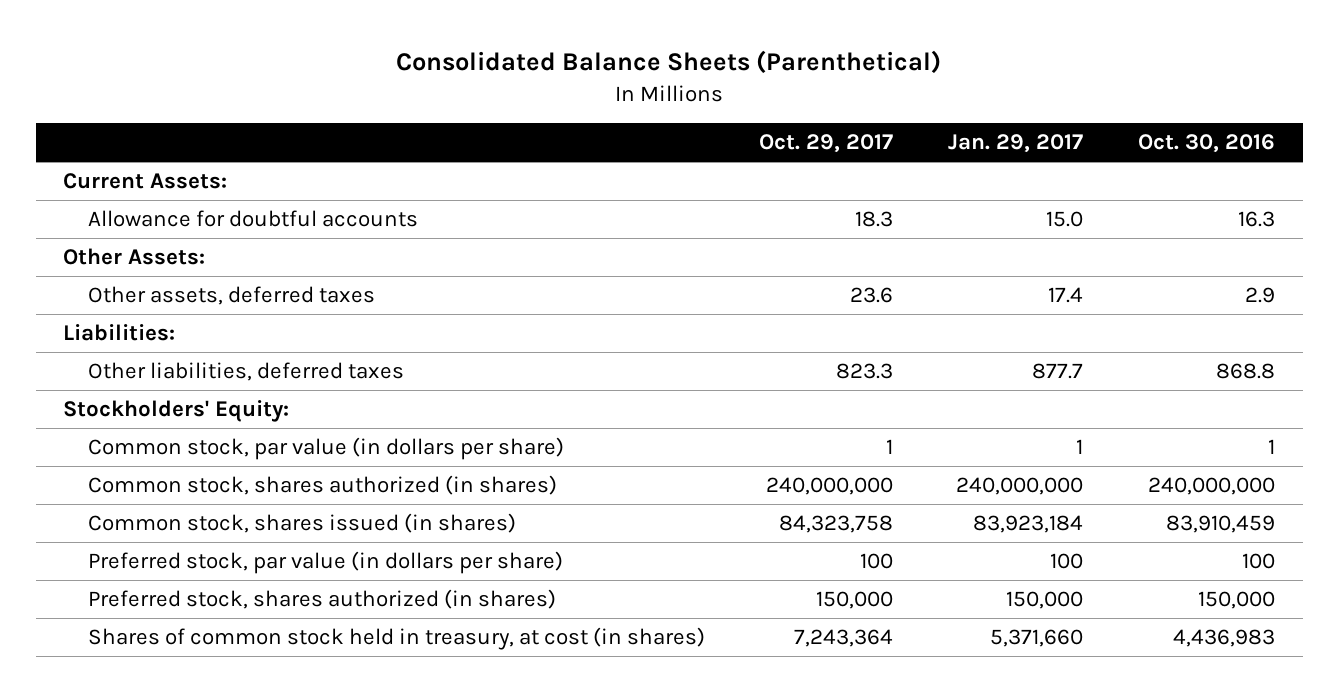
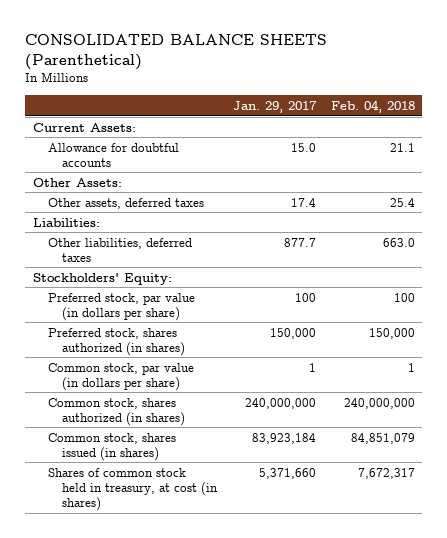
[396,50,942,75] Consolidated Balance Sheets (Parenthetical) -> [25,34,328,71] CONSOLIDATED BALANCE SHEETS (Parenthetical)
[759,134,894,154] Oct. 29, 2017 -> none
[1138,134,1276,154] Oct. 30, 2016 -> none
none -> [330,99,415,113] Feb. 04, 2018
[87,551,563,575] Preferred stock, par value (in dollars per share) -> [47,292,195,321] Preferred stock, par value (in dollars per share)
[87,589,556,610] Preferred stock, shares authorized (in shares) -> [47,327,186,356] Preferred stock, shares authorized (in shares)

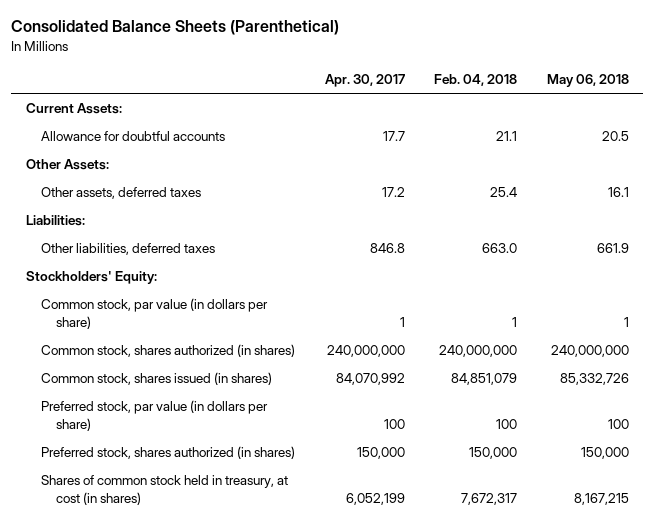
[25,34,328,71] CONSOLIDATED BALANCE SHEETS (Parenthetical) -> [11,20,340,36] Consolidated Balance Sheets (Parenthetical)
[232,100,317,113] Jan. 29, 2017 -> none
none -> [324,73,405,87] Apr. 30, 2017
none -> [546,73,629,87] May 06, 2018
[47,292,195,321] Preferred stock, par value (in dollars per share) -> [41,400,269,432] Preferred stock, par value (in dollars per share)
[47,327,186,356] Preferred stock, shares authorized (in shares) -> [41,446,296,460] Preferred stock, shares authorized (in shares)

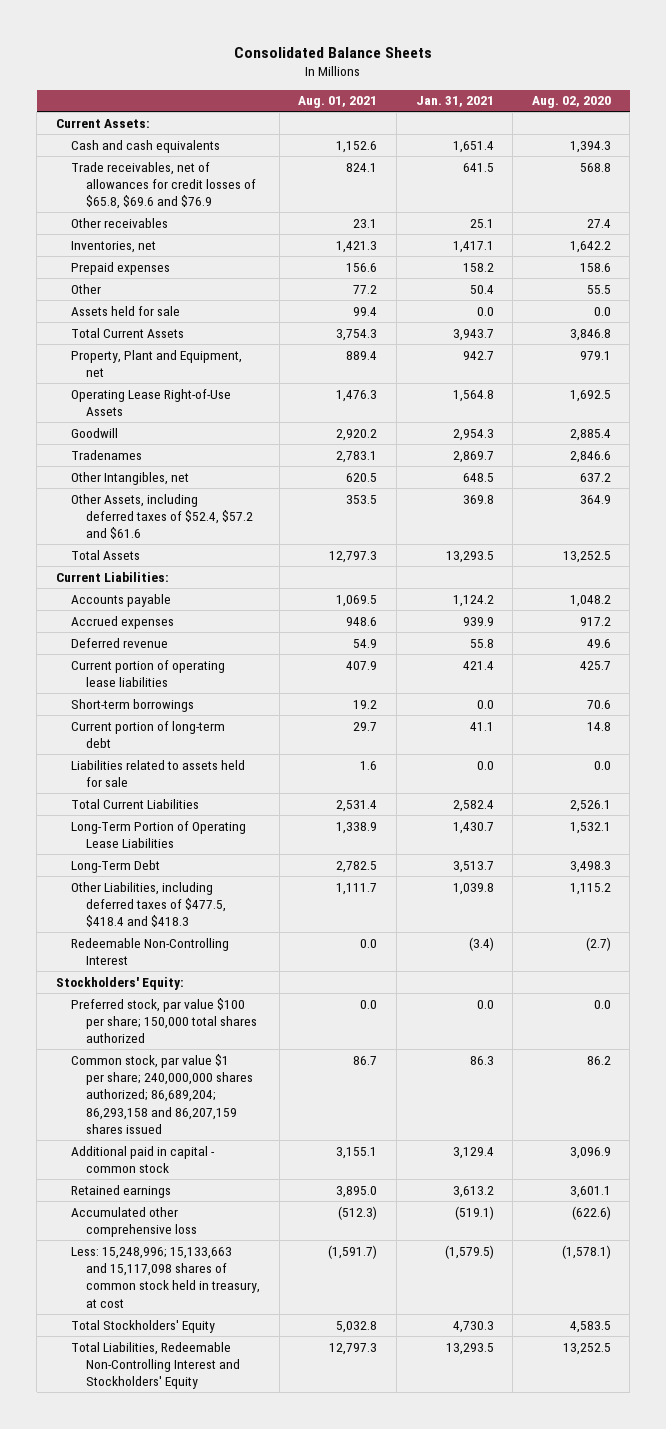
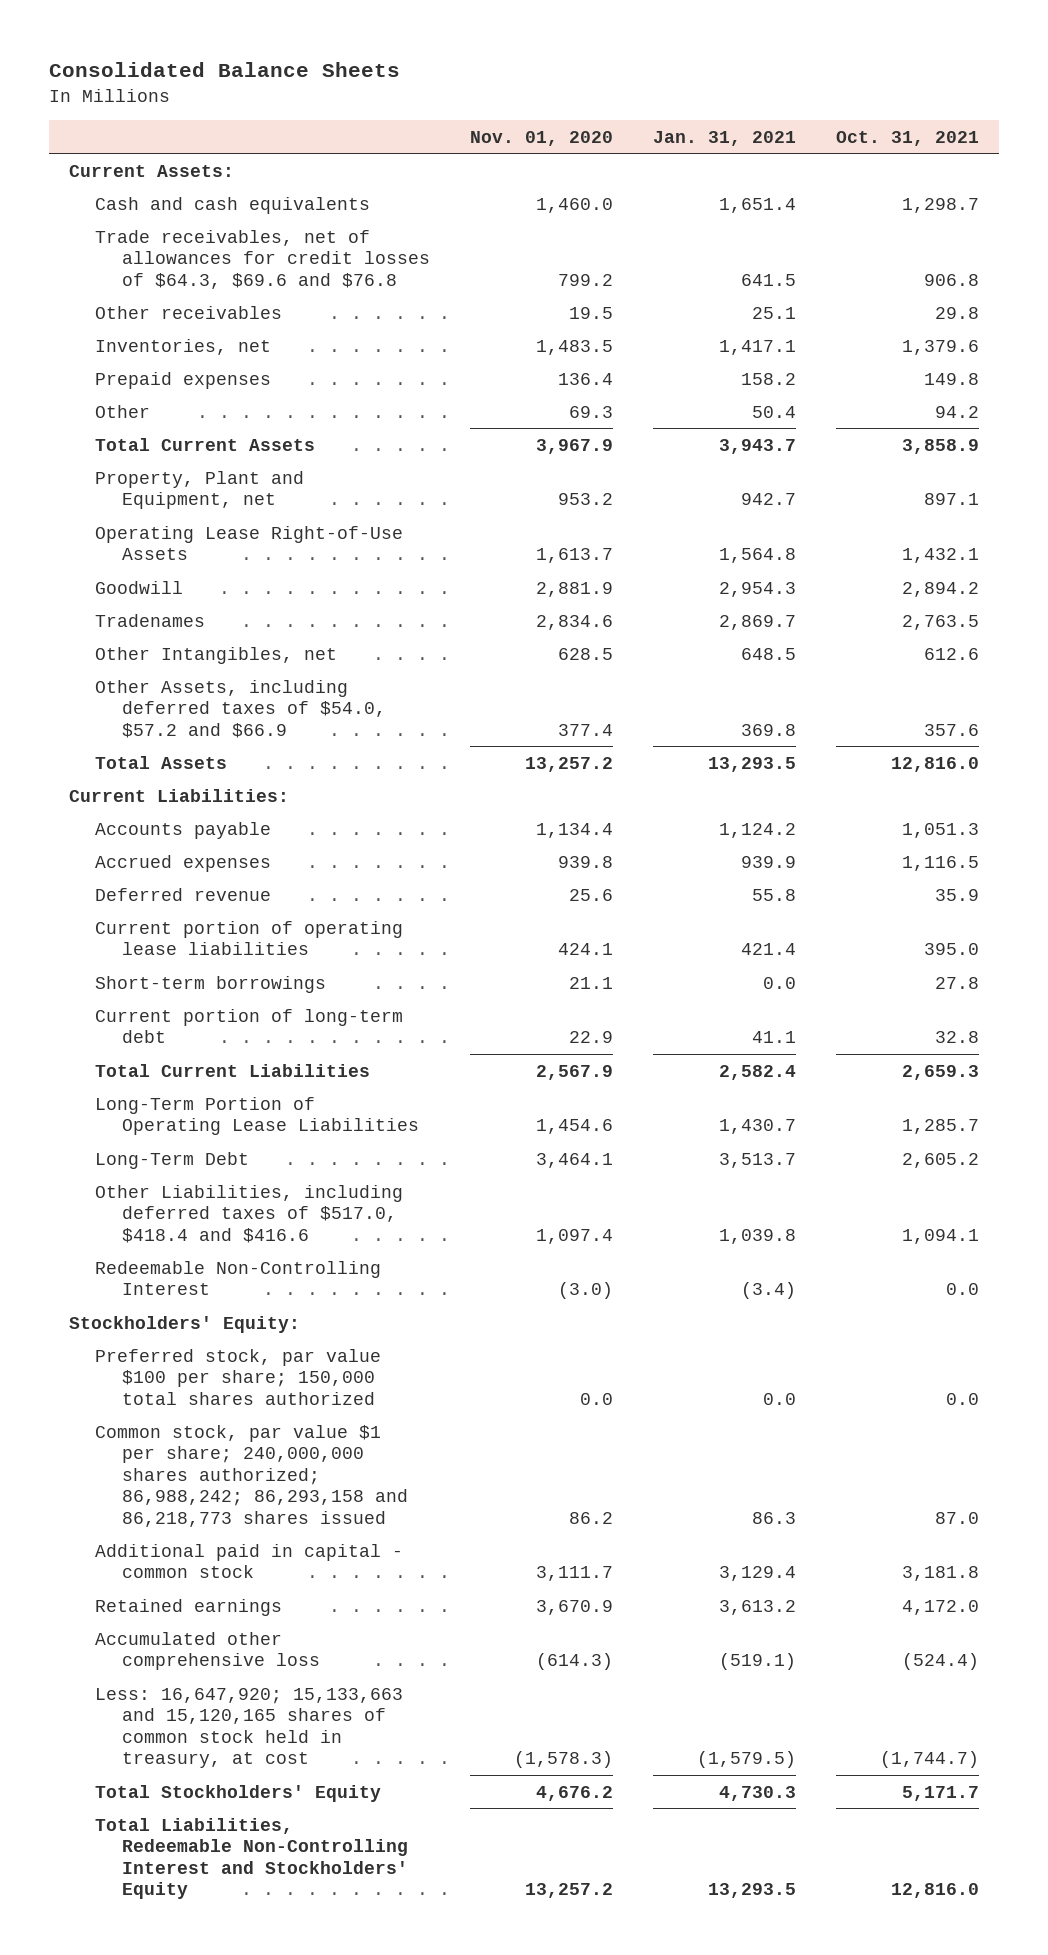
[298,96,378,109] Aug. 01, 2021 -> none
[531,96,611,109] Aug. 02, 2020 -> none
none -> [469,130,613,146] Nov. 01, 2020
none -> [835,130,979,146] Oct. 31, 2021
[70,161,256,210] Trade receivables, net of allowances for credit losses of $65.8, $69.6 and $76.9 -> [95,229,430,289] Trade receivables, net of allowances for credit losses of $64.3, $69.6 and $76.8
[70,305,180,316] Assets held for sale -> none
[70,493,253,540] Other Assets, including deferred taxes of $52.4, $57.2 and $61.6 -> [95,679,386,738] Other Assets, including deferred taxes of $54.0, $57.2 and $66.9
[70,759,245,788] Liabilities related to assets held for sale -> none
[70,881,226,928] Other Liabilities, including deferred taxes of $477.5, $418.4 and $418.3 -> [95,1184,404,1243] Other Liabilities, including deferred taxes of $517.0, $418.4 and $416.6
[70,1053,253,1135] Common stock, par value $1 per share; 240,000,000 shares authorized; 86,689,204; 86,293,158 and 86,207,159 shares issued -> [95,1424,408,1527] Common stock, par value $1 per share; 240,000,000 shares authorized; 86,988,242; 86,293,158 and 86,218,773 shares issued
[70,1246,260,1308] Less: 15,248,996; 15,133,663 and 15,117,098 shares of common stock held in treasury, at cost -> [95,1687,404,1769] Less: 16,647,920; 15,133,663 and 15,120,165 shares of common stock held in treasury, at cost

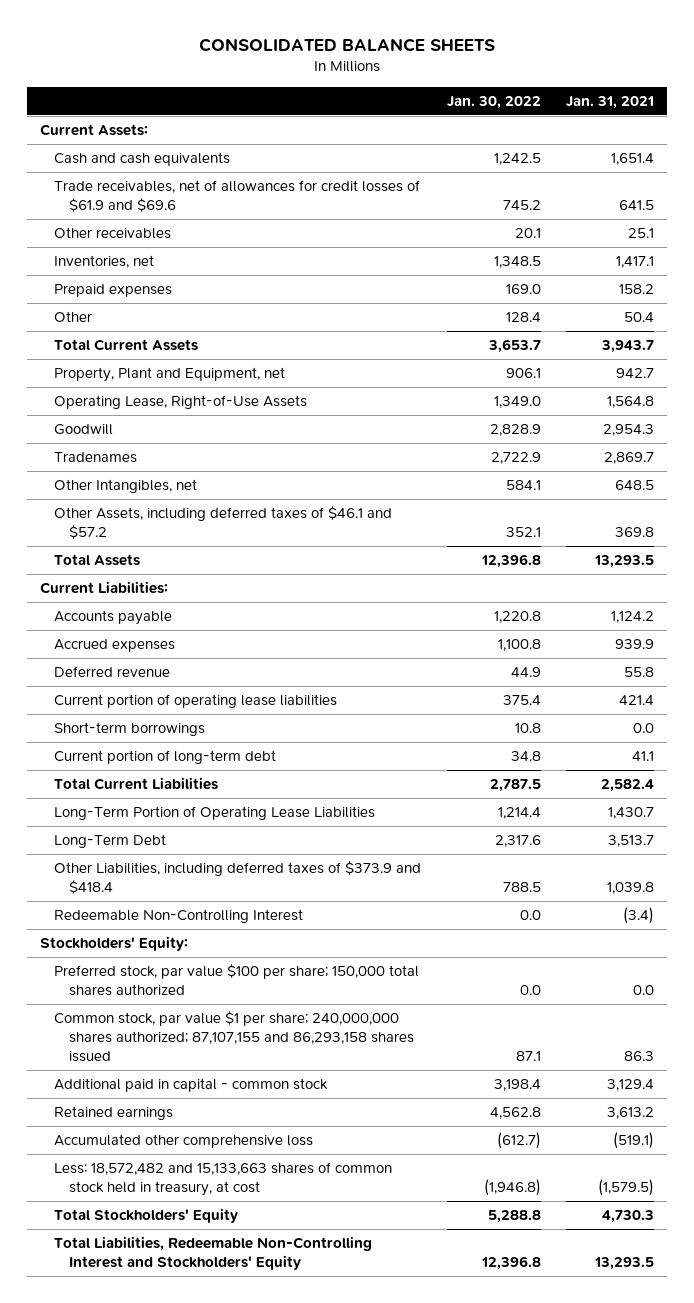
[49,62,401,78] Consolidated Balance Sheets -> [199,37,496,52] CONSOLIDATED BALANCE SHEETS
[469,130,613,146] Nov. 01, 2020 -> none
[835,130,979,146] Oct. 31, 2021 -> none
none -> [446,95,541,109] Jan. 30, 2022
[95,229,430,289] Trade receivables, net of allowances for credit losses of $64.3, $69.6 and $76.8 -> [54,180,421,212] Trade receivables, net of allowances for credit losses of $61.9 and $69.6
[95,525,404,561] Operating Lease Right-of-Use Assets -> [54,395,308,410] Operating Lease, Right-of-Use Assets
[95,679,386,738] Other Assets, including deferred taxes of $54.0, $57.2 and $66.9 -> [54,506,393,539] Other Assets, including deferred taxes of $46.1 and $57.2
[95,1184,404,1243] Other Liabilities, including deferred taxes of $517.0, $418.4 and $416.6 -> [54,861,422,894] Other Liabilities, including deferred taxes of $373.9 and $418.4
[95,1424,408,1527] Common stock, par value $1 per share; 240,000,000 shares authorized; 86,988,242; 86,293,158 and 86,218,773 shares issued -> [54,1011,414,1062] Common stock, par value $1 per share; 240,000,000 shares authorized; 87,107,155 and 86,293,158 shares issued
[95,1687,404,1769] Less: 16,647,920; 15,133,663 and 15,120,165 shares of common stock held in treasury, at cost -> [54,1162,393,1196] Less: 18,572,482 and 15,133,663 shares of common stock held in treasury, at cost

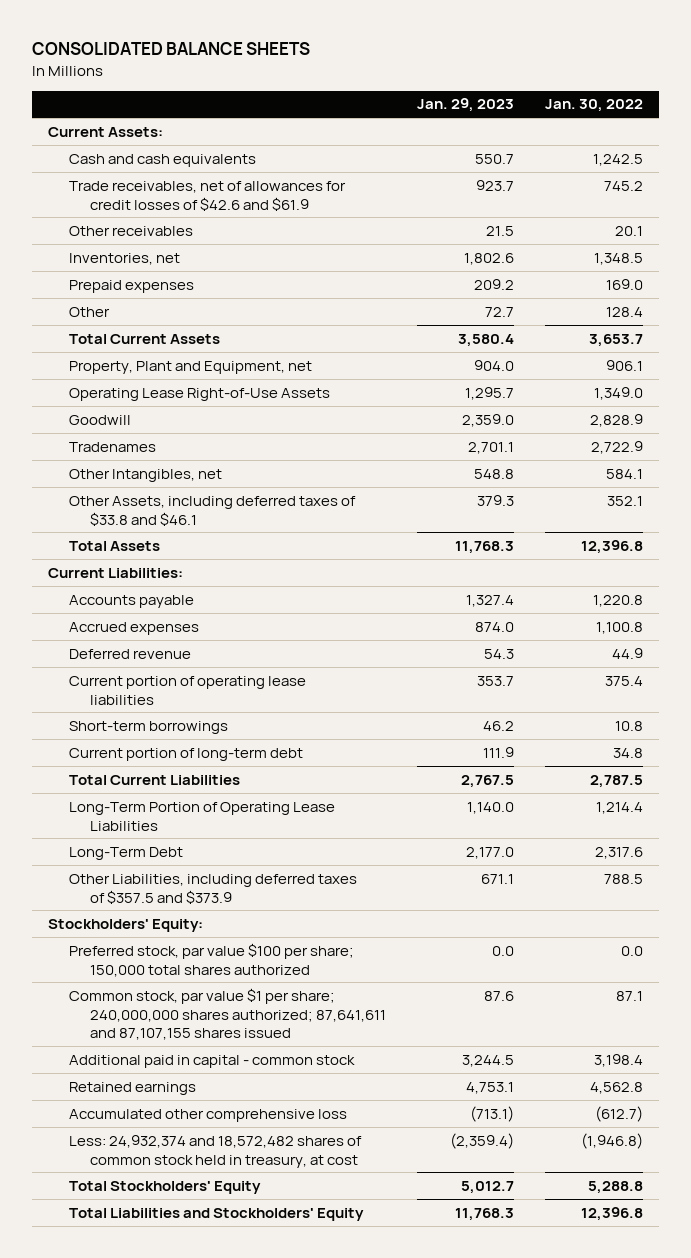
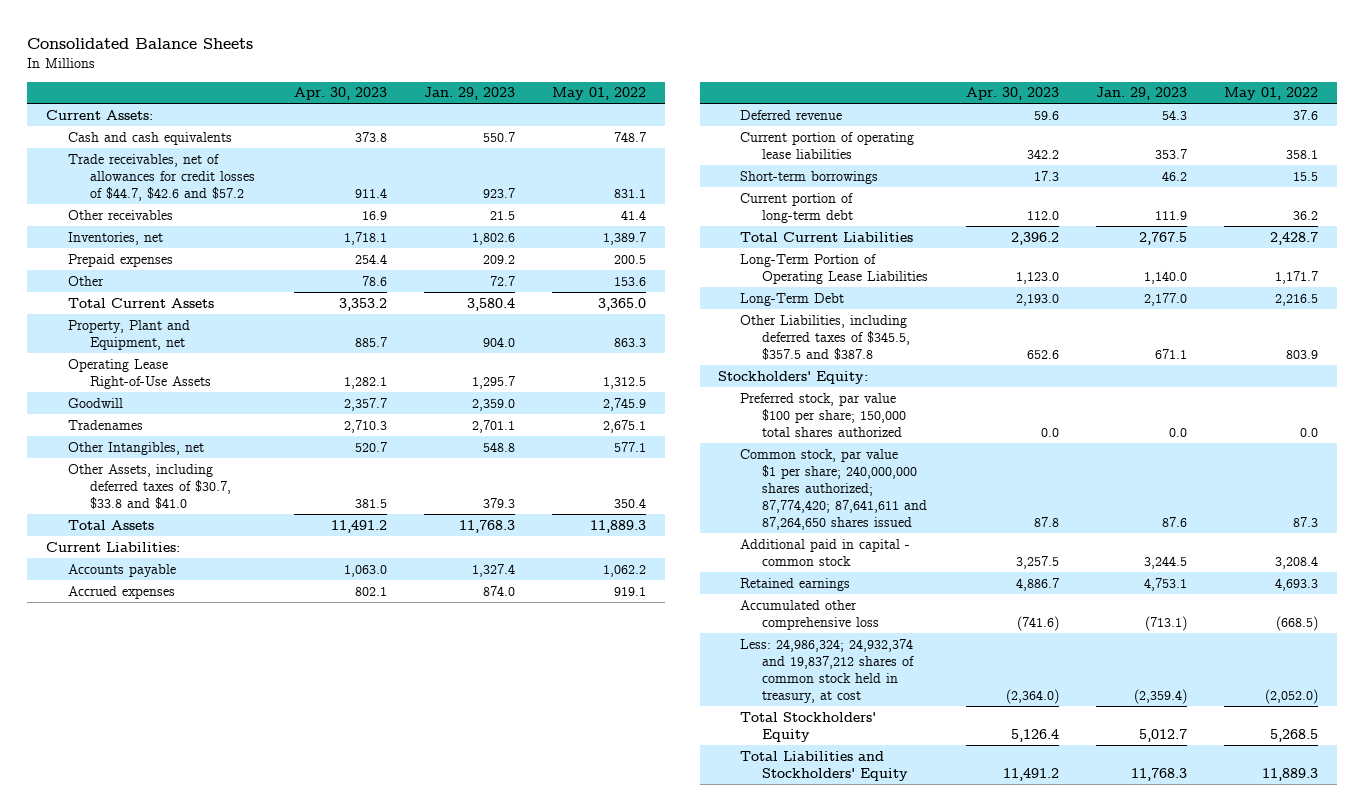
[32,42,311,56] CONSOLIDATED BALANCE SHEETS -> [27,38,254,50] Consolidated Balance Sheets
[545,99,644,113] Jan. 30, 2022 -> none
none -> [293,87,387,101] Apr. 30, 2023
none -> [552,87,647,101] May 01, 2022
[68,180,346,211] Trade receivables, net of allowances for credit losses of $42.6 and $61.9 -> [68,153,256,201] Trade receivables, net of allowances for credit losses of $44.7, $42.6 and $57.2
[68,495,356,526] Other Assets, including deferred taxes of $33.8 and $46.1 -> [68,463,232,509] Other Assets, including deferred taxes of $30.7, $33.8 and $41.0
[68,873,357,904] Other Liabilities, including deferred taxes of $357.5 and $373.9 -> [740,314,911,360] Other Liabilities, including deferred taxes of $345.5, $357.5 and $387.8
[68,987,386,1041] Common stock, par value $1 per share; 240,000,000 shares authorized; 87,641,611 and 87,107,155 shares issued -> [740,448,928,530] Common stock, par value $1 per share; 240,000,000 shares authorized; 87,774,420; 87,641,611 and 87,264,650 shares issued
[68,1134,362,1168] Less: 24,932,374 and 18,572,482 shares of common stock held in treasury, at cost -> [740,638,915,703] Less: 24,986,324; 24,932,374 and 19,837,212 shares of common stock held in treasury, at cost

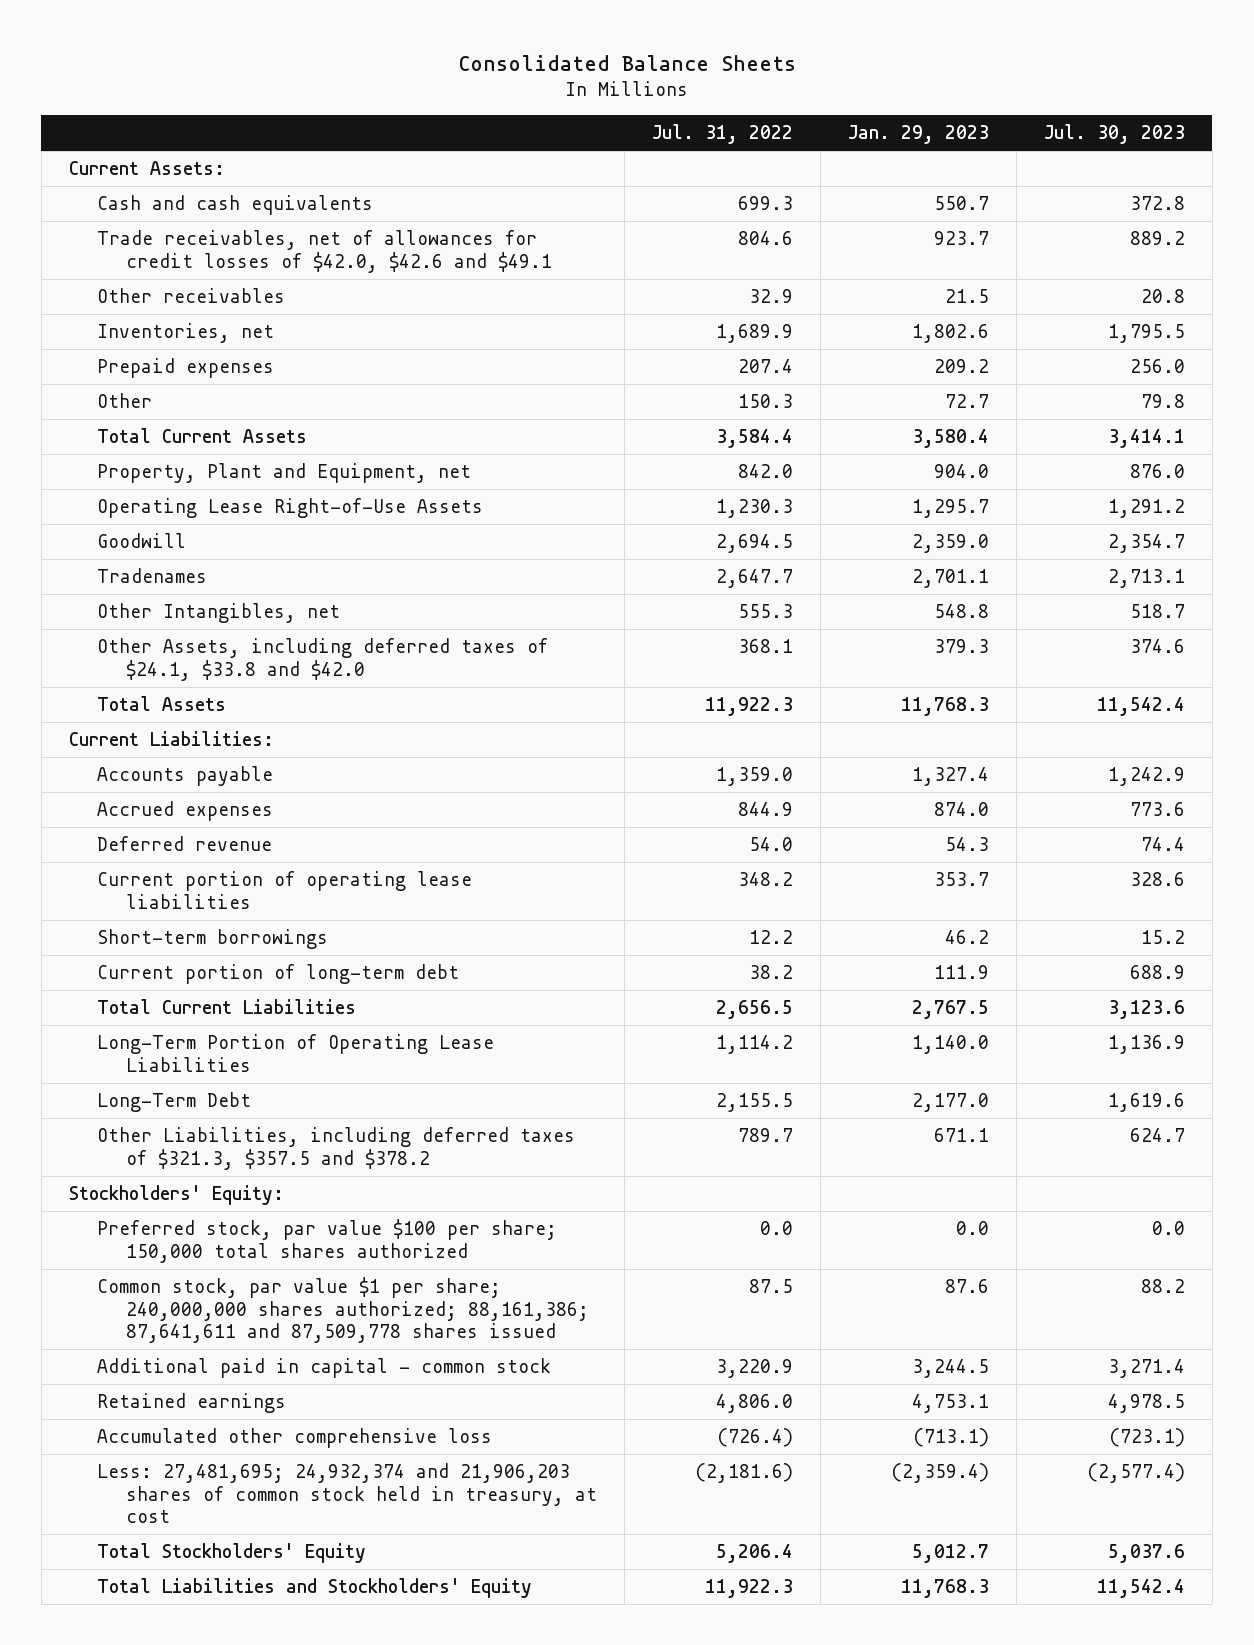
[293,87,387,101] Apr. 30, 2023 -> none
[552,87,647,101] May 01, 2022 -> none
none -> [651,124,793,145] Jul. 31, 2022
none -> [1043,124,1185,145] Jul. 30, 2023
[68,153,256,201] Trade receivables, net of allowances for credit losses of $44.7, $42.6 and $57.2 -> [97,230,552,273] Trade receivables, net of allowances for credit losses of $42.0, $42.6 and $49.1
[68,463,232,509] Other Assets, including deferred taxes of $30.7, $33.8 and $41.0 -> [97,638,549,681] Other Assets, including deferred taxes of $24.1, $33.8 and $42.0
[740,314,911,360] Other Liabilities, including deferred taxes of $345.5, $357.5 and $387.8 -> [97,1127,576,1170] Other Liabilities, including deferred taxes of $321.3, $357.5 and $378.2
[740,448,928,530] Common stock, par value $1 per share; 240,000,000 shares authorized; 87,774,420; 87,641,611 and 87,264,650 shares issued -> [97,1277,589,1344] Common stock, par value $1 per share; 240,000,000 shares authorized; 88,161,386; 87,641,611 and 87,509,778 shares issued
[740,638,915,703] Less: 24,986,324; 24,932,374 and 19,837,212 shares of common stock held in treasury, at cost -> [97,1463,597,1524] Less: 27,481,695; 24,932,374 and 21,906,203 shares of common stock held in treasury, at cost

